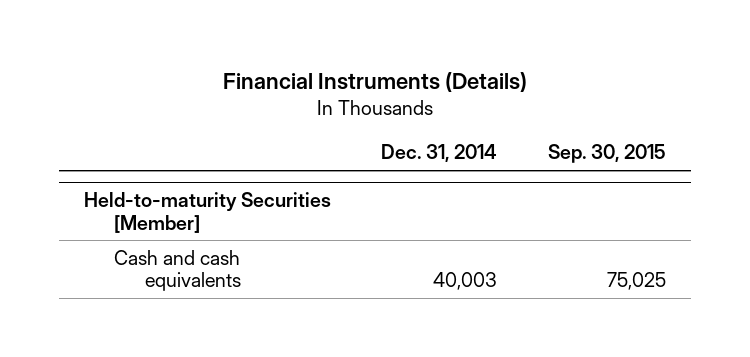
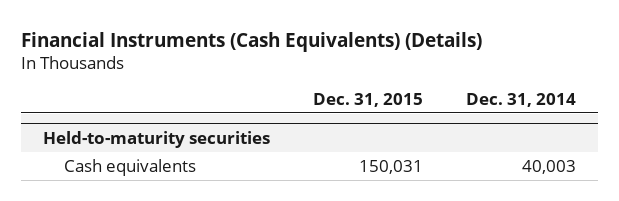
[222,71,527,92] Financial Instruments (Details) -> [21,31,483,52] Financial Instruments (Cash Equivalents) (Details)
[547,144,666,164] Sep. 30, 2015 -> none
none -> [313,92,424,107] Dec. 31, 2015
[83,192,331,233] Held-to-maturity Securities [Member] -> [42,130,270,148] Held-to-maturity securities
[114,250,241,292] Cash and cash equivalents -> [64,158,197,176] Cash equivalents

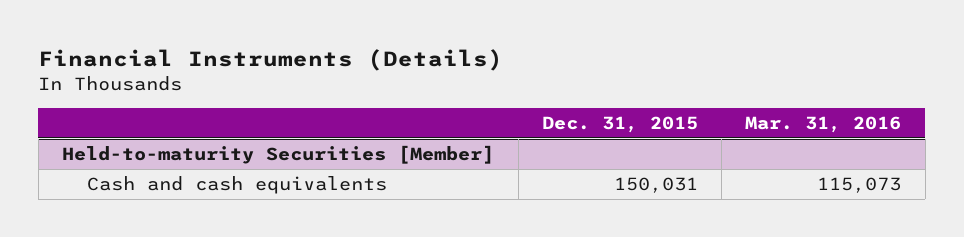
[21,31,483,52] Financial Instruments (Cash Equivalents) (Details) -> [38,48,504,71] Financial Instruments (Details)
[466,92,577,107] Dec. 31, 2014 -> none
none -> [745,115,902,133] Mar. 31, 2016
[42,130,270,148] Held-to-maturity securities -> [62,145,495,165] Held-to-maturity Securities [Member]
[64,158,197,176] Cash equivalents -> [86,176,387,195] Cash and cash equivalents

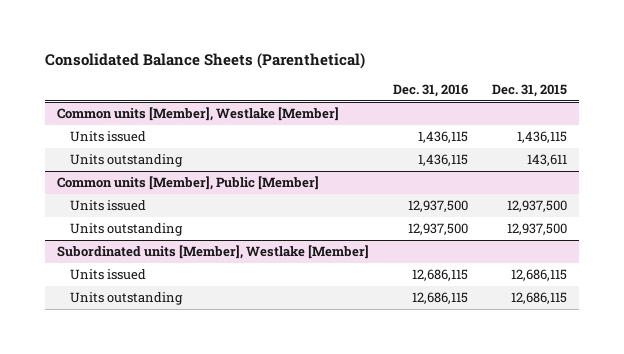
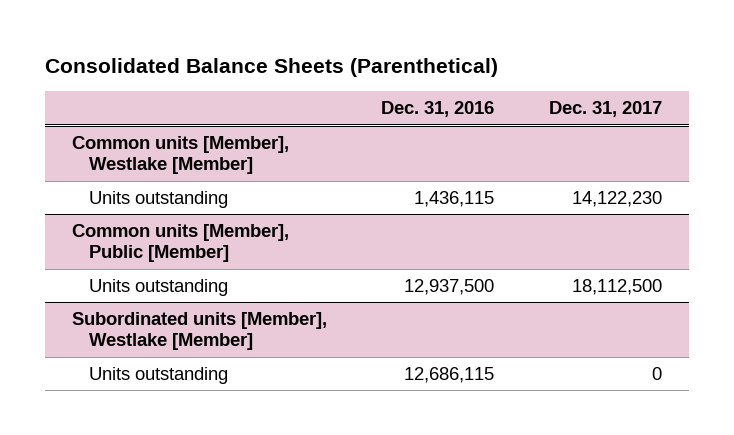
[492,83,568,97] Dec. 31, 2015 -> none
none -> [548,101,662,118] Dec. 31, 2017
[70,131,147,143] Units issued -> none
[70,200,147,212] Units issued -> none
[70,269,147,281] Units issued -> none

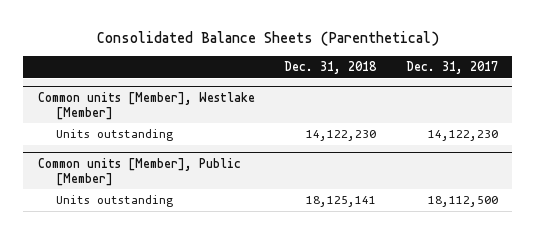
[381,101,495,118] Dec. 31, 2016 -> none
none -> [284,61,378,75] Dec. 31, 2018
[71,311,327,351] Subordinated units [Member], Westlake [Member] -> none
[89,366,229,384] Units outstanding -> none

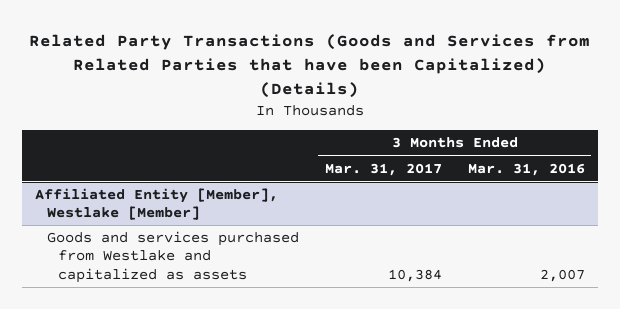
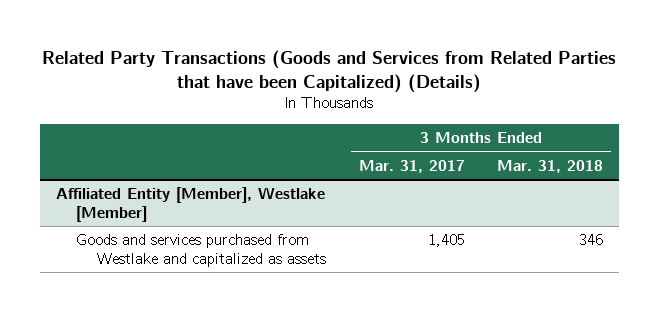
[467,162,585,176] Mar. 31, 2016 -> none
none -> [497,159,604,173] Mar. 31, 2018
[387,268,442,282] 10,384 -> [427,234,465,248] 1,405

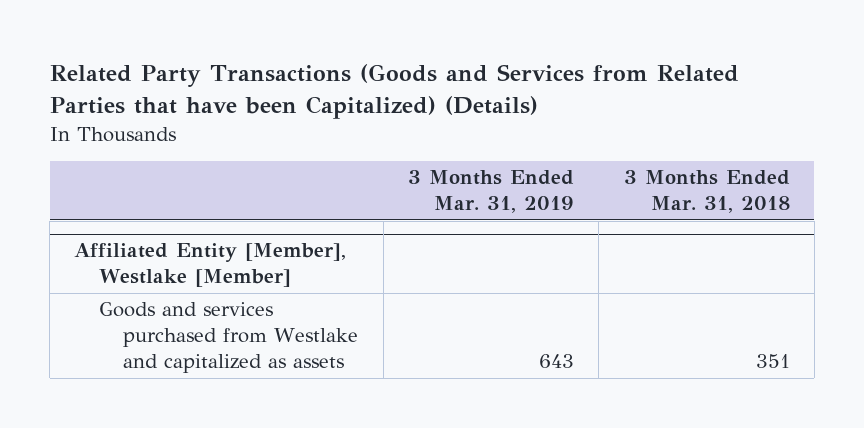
[358,159,465,173] Mar. 31, 2017 -> none
none -> [407,170,574,214] 3 Months Ended Mar. 31, 2019
[579,234,604,246] 346 -> [755,354,790,369] 351

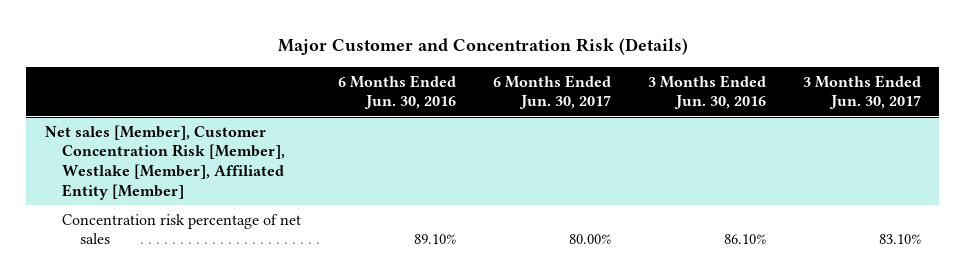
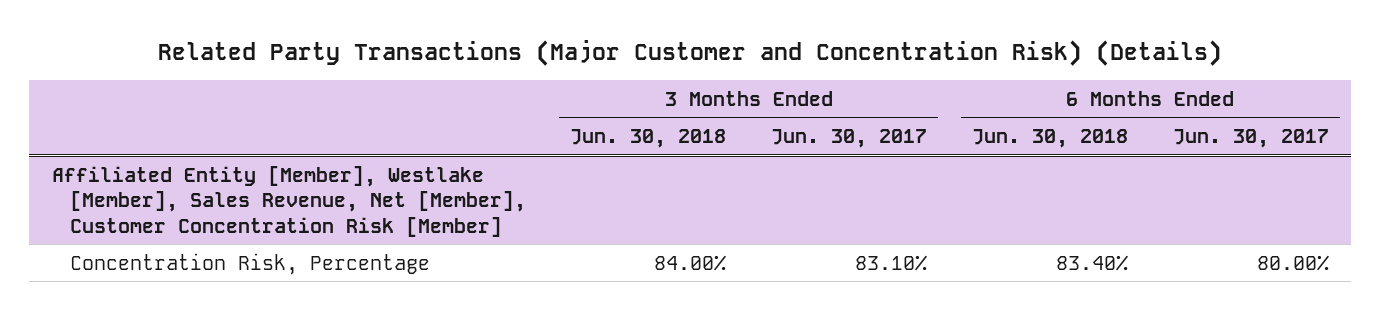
[277,37,688,55] Major Customer and Concentration Risk (Details) -> [158,40,1223,67] Related Party Transactions (Major Customer and Concentration Risk) (Details)
[338,74,457,110] 6 Months Ended Jun. 30, 2016 -> none
[648,74,767,110] 3 Months Ended Jun. 30, 2016 -> none
none -> [570,129,727,149] Jun. 30, 2018
none -> [971,129,1128,149] Jun. 30, 2018
[44,124,286,200] Net sales [Member], Customer Concentration Risk [Member], Westlake [Member], Affiliated Entity [Member] -> [51,165,526,237] Affiliated Entity [Member], Westlake [Member], Sales Revenue, Net [Member], Customer Concentration Risk [Member]
[62,213,302,245] Concentration risk percentage of net sales -> [69,252,430,275] Concentration Risk, Percentage

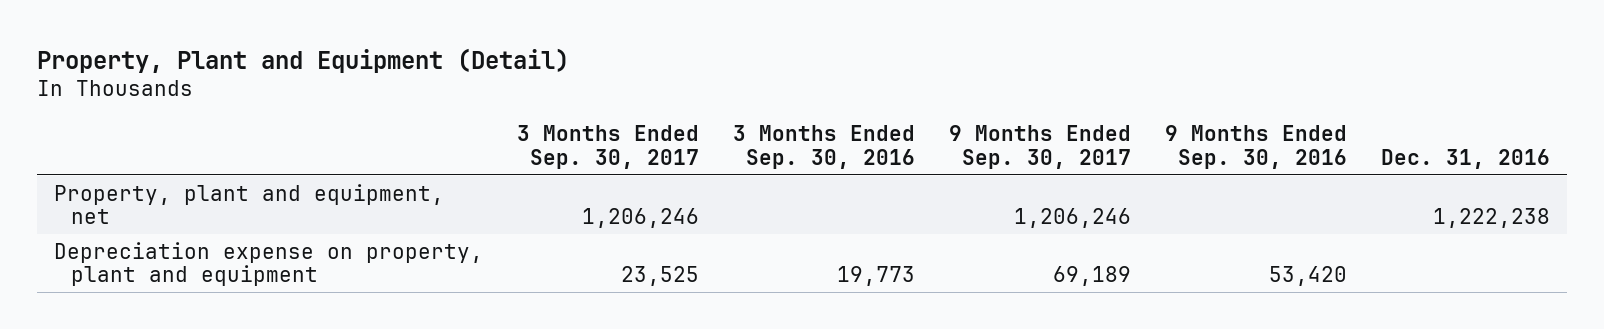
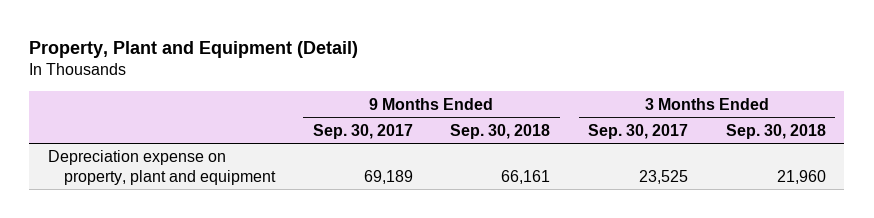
[732,125,915,170] 3 Months Ended Sep. 30, 2016 -> none
[1164,125,1347,170] 9 Months Ended Sep. 30, 2016 -> none
[1380,149,1550,170] Dec. 31, 2016 -> none
none -> [450,123,551,139] Sep. 30, 2018
none -> [725,123,826,139] Sep. 30, 2018
[54,183,445,225] Property, plant and equipment, net -> none

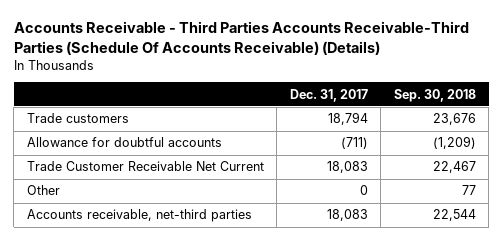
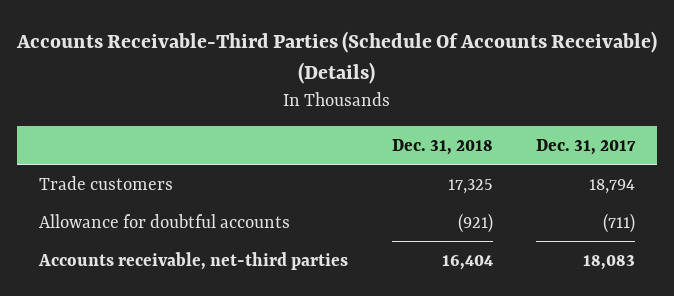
[13,21,469,55] Accounts Receivable - Third Parties Accounts Receivable-Third Parties (Schedule Of Accounts Receivable) (Details) -> [16,31,658,85] Accounts Receivable-Third Parties (Schedule Of Accounts Receivable) (Details)
[393,88,476,102] Sep. 30, 2018 -> none
none -> [391,139,493,156] Dec. 31, 2018
[26,161,264,172] Trade Customer Receivable Net Current -> none
[26,185,60,196] Other -> none

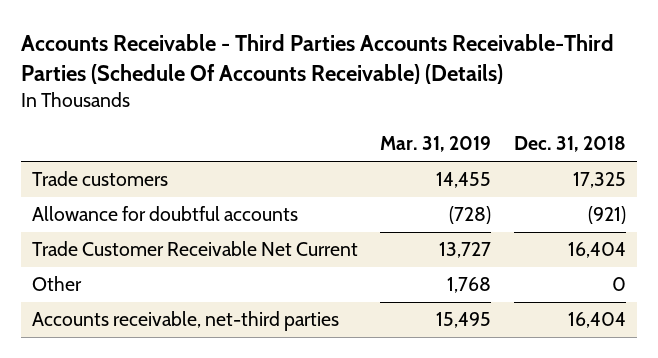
[16,31,658,85] Accounts Receivable-Third Parties (Schedule Of Accounts Receivable) (Details) -> [20,33,614,84] Accounts Receivable - Third Parties Accounts Receivable-Third Parties (Schedule Of Accounts Receivable) (Details)
[536,139,637,156] Dec. 31, 2017 -> none
none -> [380,136,492,153] Mar. 31, 2019
none -> [32,241,359,257] Trade Customer Receivable Net Current
none -> [32,276,83,292] Other

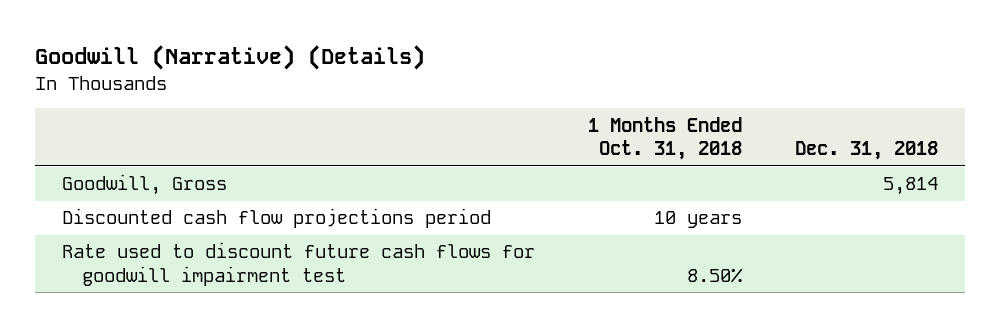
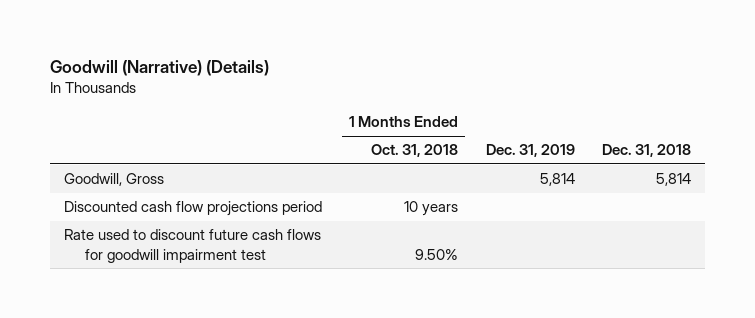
none -> [485,144,575,158] Dec. 31, 2019
[686,268,743,284] 8.50% -> [415,248,459,260] 9.50%

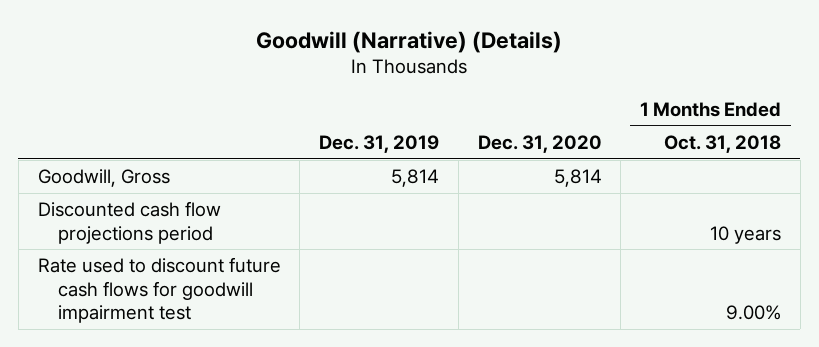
[602,144,692,158] Dec. 31, 2018 -> none
none -> [477,134,602,153] Dec. 31, 2020
[415,248,459,260] 9.50% -> [726,304,782,320] 9.00%

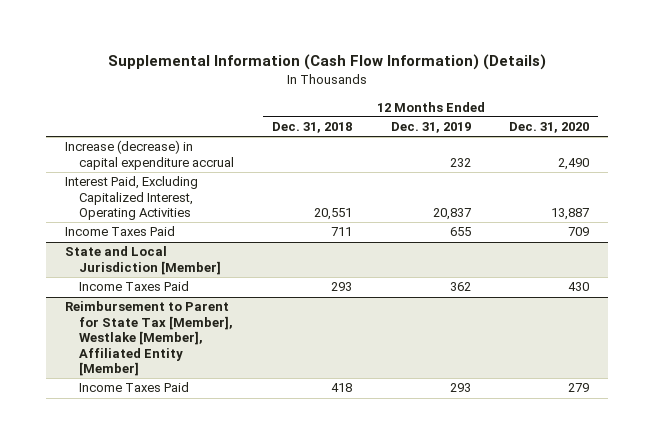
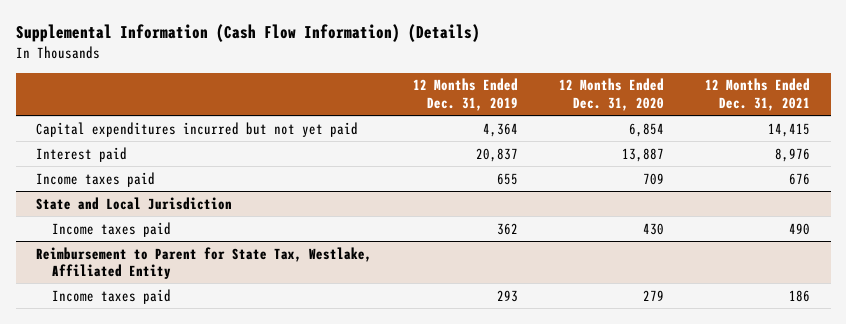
[272,122,353,134] Dec. 31, 2018 -> none
none -> [705,78,811,111] 12 Months Ended Dec. 31, 2021
[64,140,235,170] Increase (decrease) in capital expenditure accrual -> none
none -> [36,121,359,137] Capital expenditures incurred but not yet paid
[64,176,198,221] Interest Paid, Excluding Capitalized Interest, Operating Activities -> [36,146,128,162] Interest paid
[64,226,175,237] Income Taxes Paid -> [36,171,156,187] Income taxes paid
[64,246,222,275] State and Local Jurisdiction [Member] -> [36,196,233,210] State and Local Jurisdiction
[79,281,190,292] Income Taxes Paid -> [51,221,171,237] Income taxes paid
[64,301,234,377] Reimbursement to Parent for State Tax [Member], Westlake [Member], Affiliated Entity [Member] -> [36,246,373,280] Reimbursement to Parent for State Tax, Westlake, Affiliated Entity
[79,382,190,393] Income Taxes Paid -> [51,288,171,304] Income taxes paid

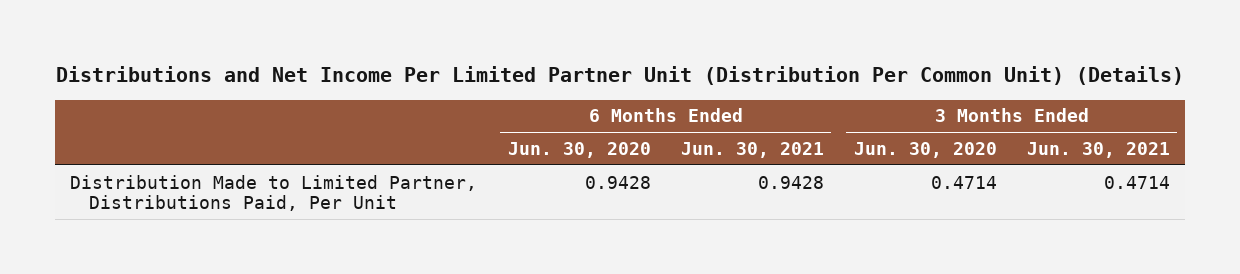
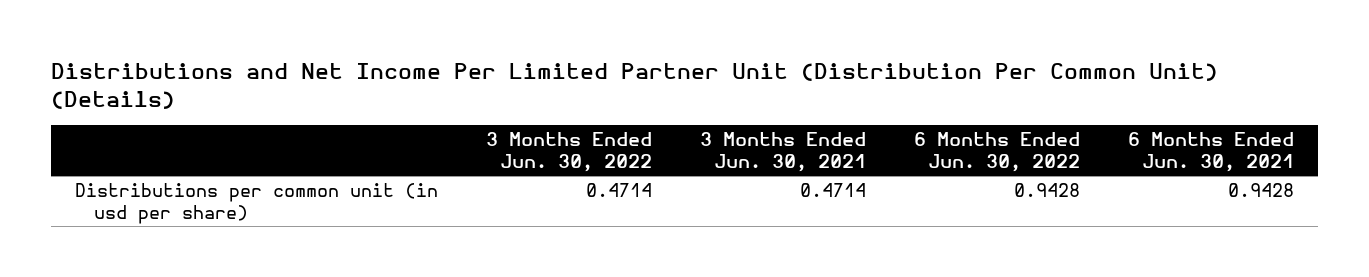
[507,141,651,158] Jun. 30, 2020 -> none
[853,141,997,158] Jun. 30, 2020 -> none
none -> [486,131,653,172] 3 Months Ended Jun. 30, 2022
none -> [913,131,1080,172] 6 Months Ended Jun. 30, 2022
[70,174,478,211] Distribution Made to Limited Partner, Distributions Paid, Per Unit -> [75,182,439,225] Distributions per common unit (in usd per share)

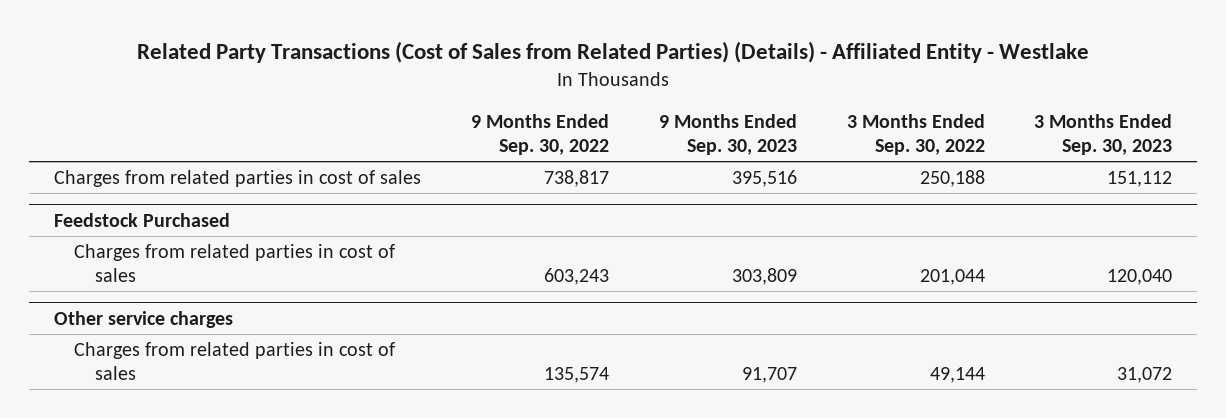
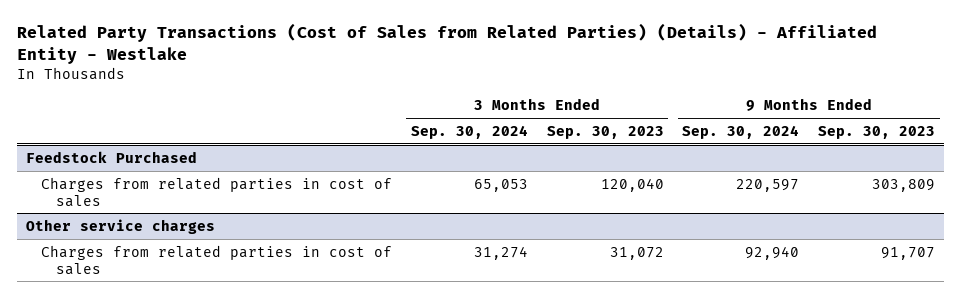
[470,113,609,155] 9 Months Ended Sep. 30, 2022 -> none
[846,113,985,155] 3 Months Ended Sep. 30, 2022 -> none
none -> [410,124,528,139] Sep. 30, 2024
none -> [682,124,800,139] Sep. 30, 2024
[53,170,421,188] Charges from related parties in cost of sales -> none

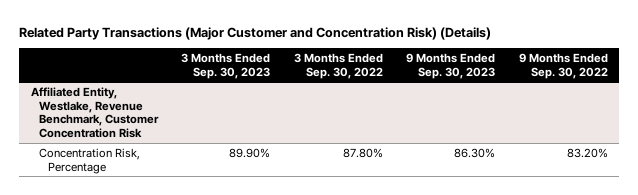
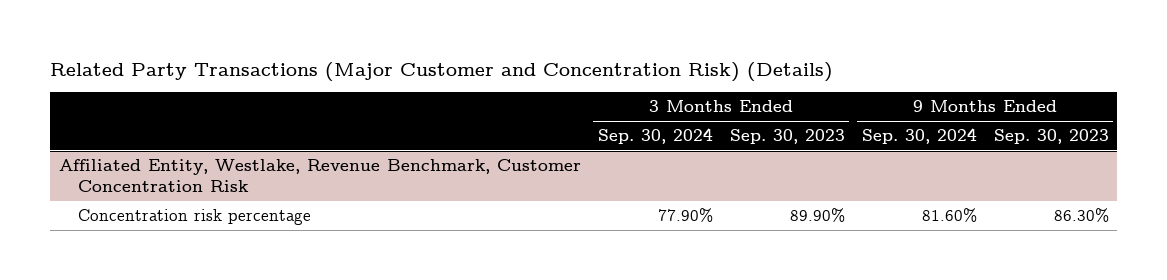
[293,52,383,79] 3 Months Ended Sep. 30, 2022 -> none
[518,52,608,79] 9 Months Ended Sep. 30, 2022 -> none
none -> [597,128,713,145] Sep. 30, 2024
none -> [861,128,977,145] Sep. 30, 2024
[39,147,141,174] Concentration Risk, Percentage -> [78,209,312,226] Concentration risk percentage

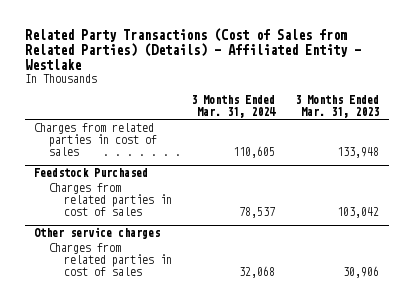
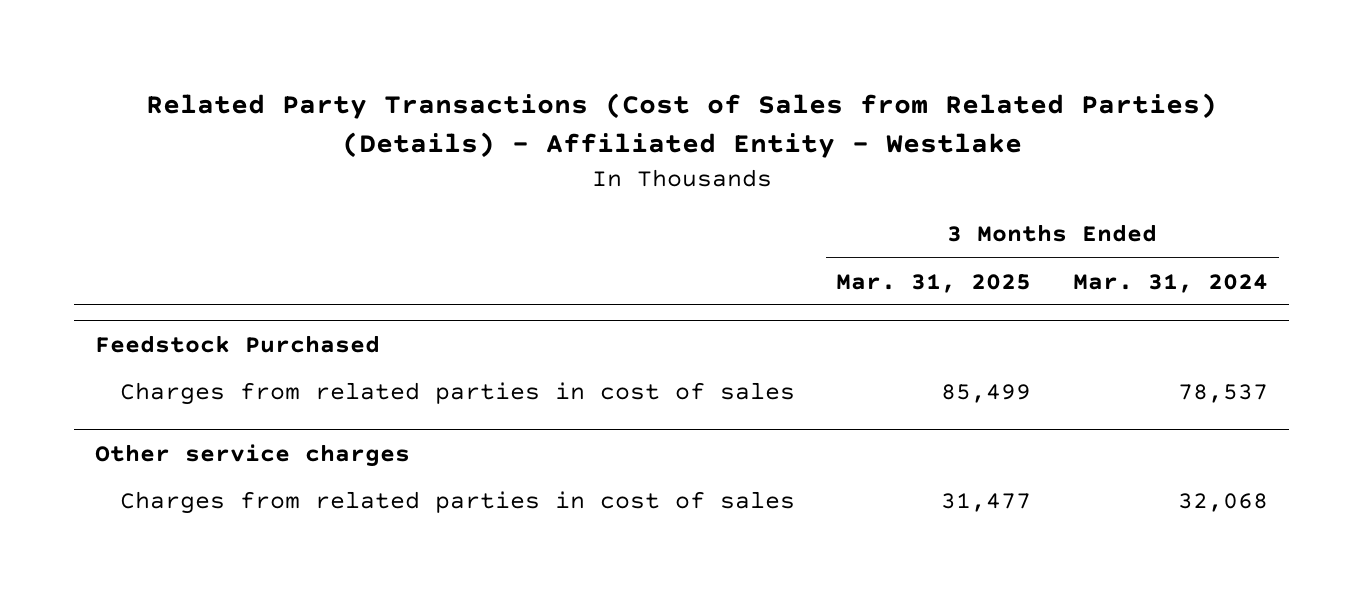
[294,94,379,119] 3 Months Ended Mar. 31, 2023 -> none
none -> [836,273,1032,293] Mar. 31, 2025
[34,122,158,157] Charges from related parties in cost of sales -> none

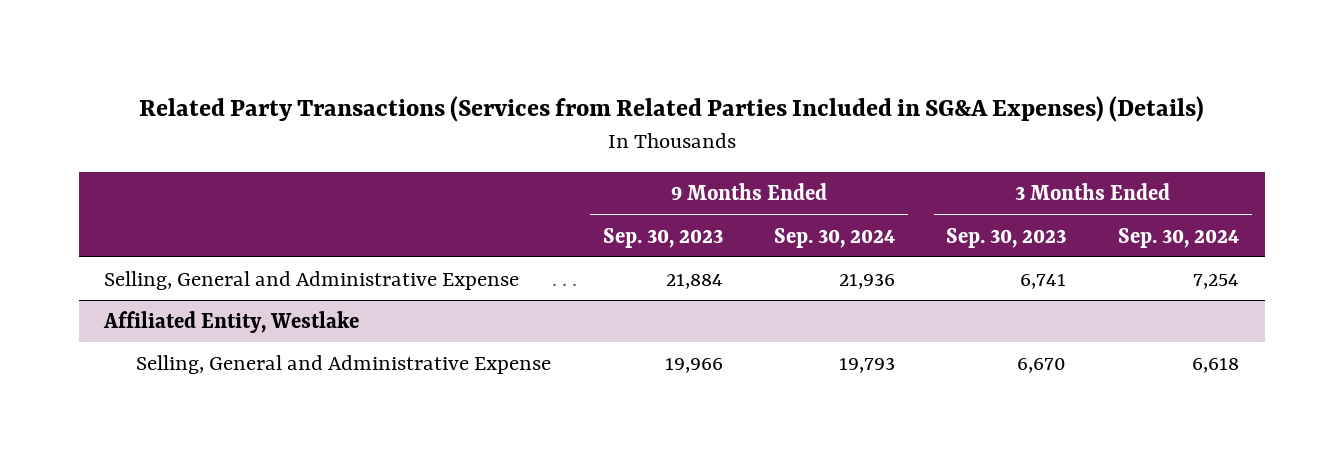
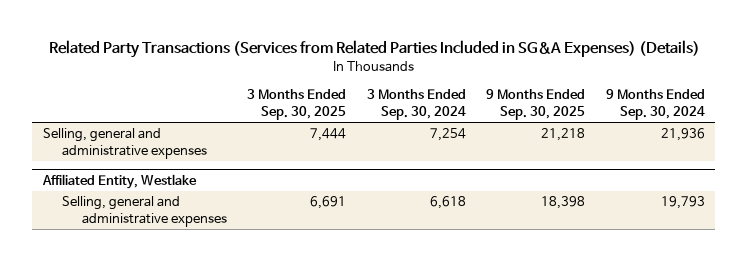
[602,227,723,248] Sep. 30, 2023 -> none
[946,227,1067,248] Sep. 30, 2023 -> none
none -> [247,89,347,121] 3 Months Ended Sep. 30, 2025
none -> [486,89,586,121] 9 Months Ended Sep. 30, 2025
[104,270,520,290] Selling, General and Administrative Expense -> [42,128,208,160] Selling, general and administrative expenses
[136,354,552,374] Selling, General and Administrative Expense -> [62,196,227,228] Selling, general and administrative expenses

